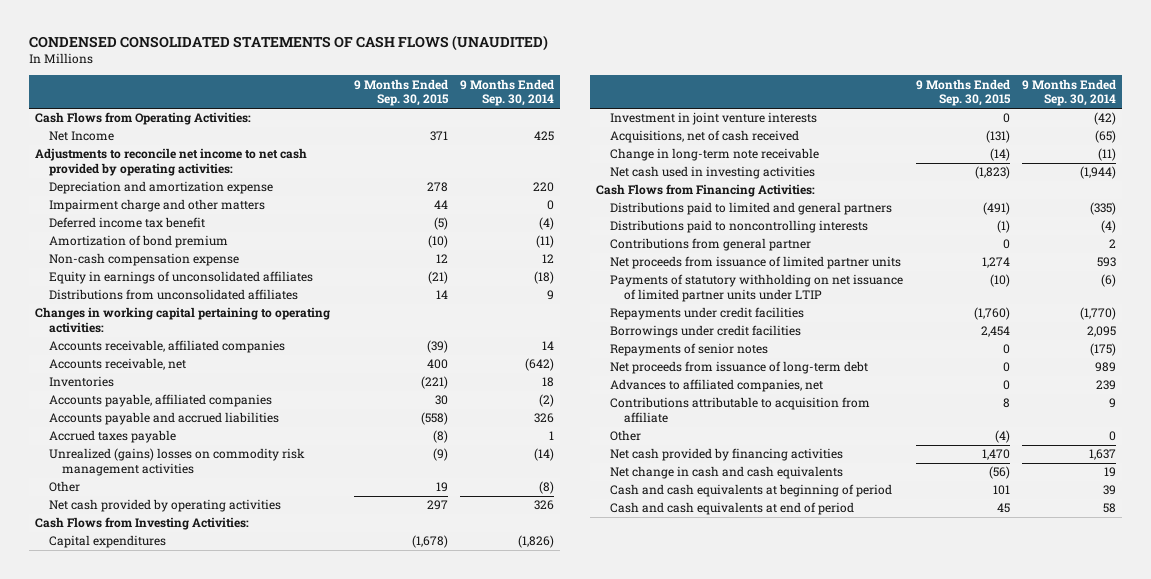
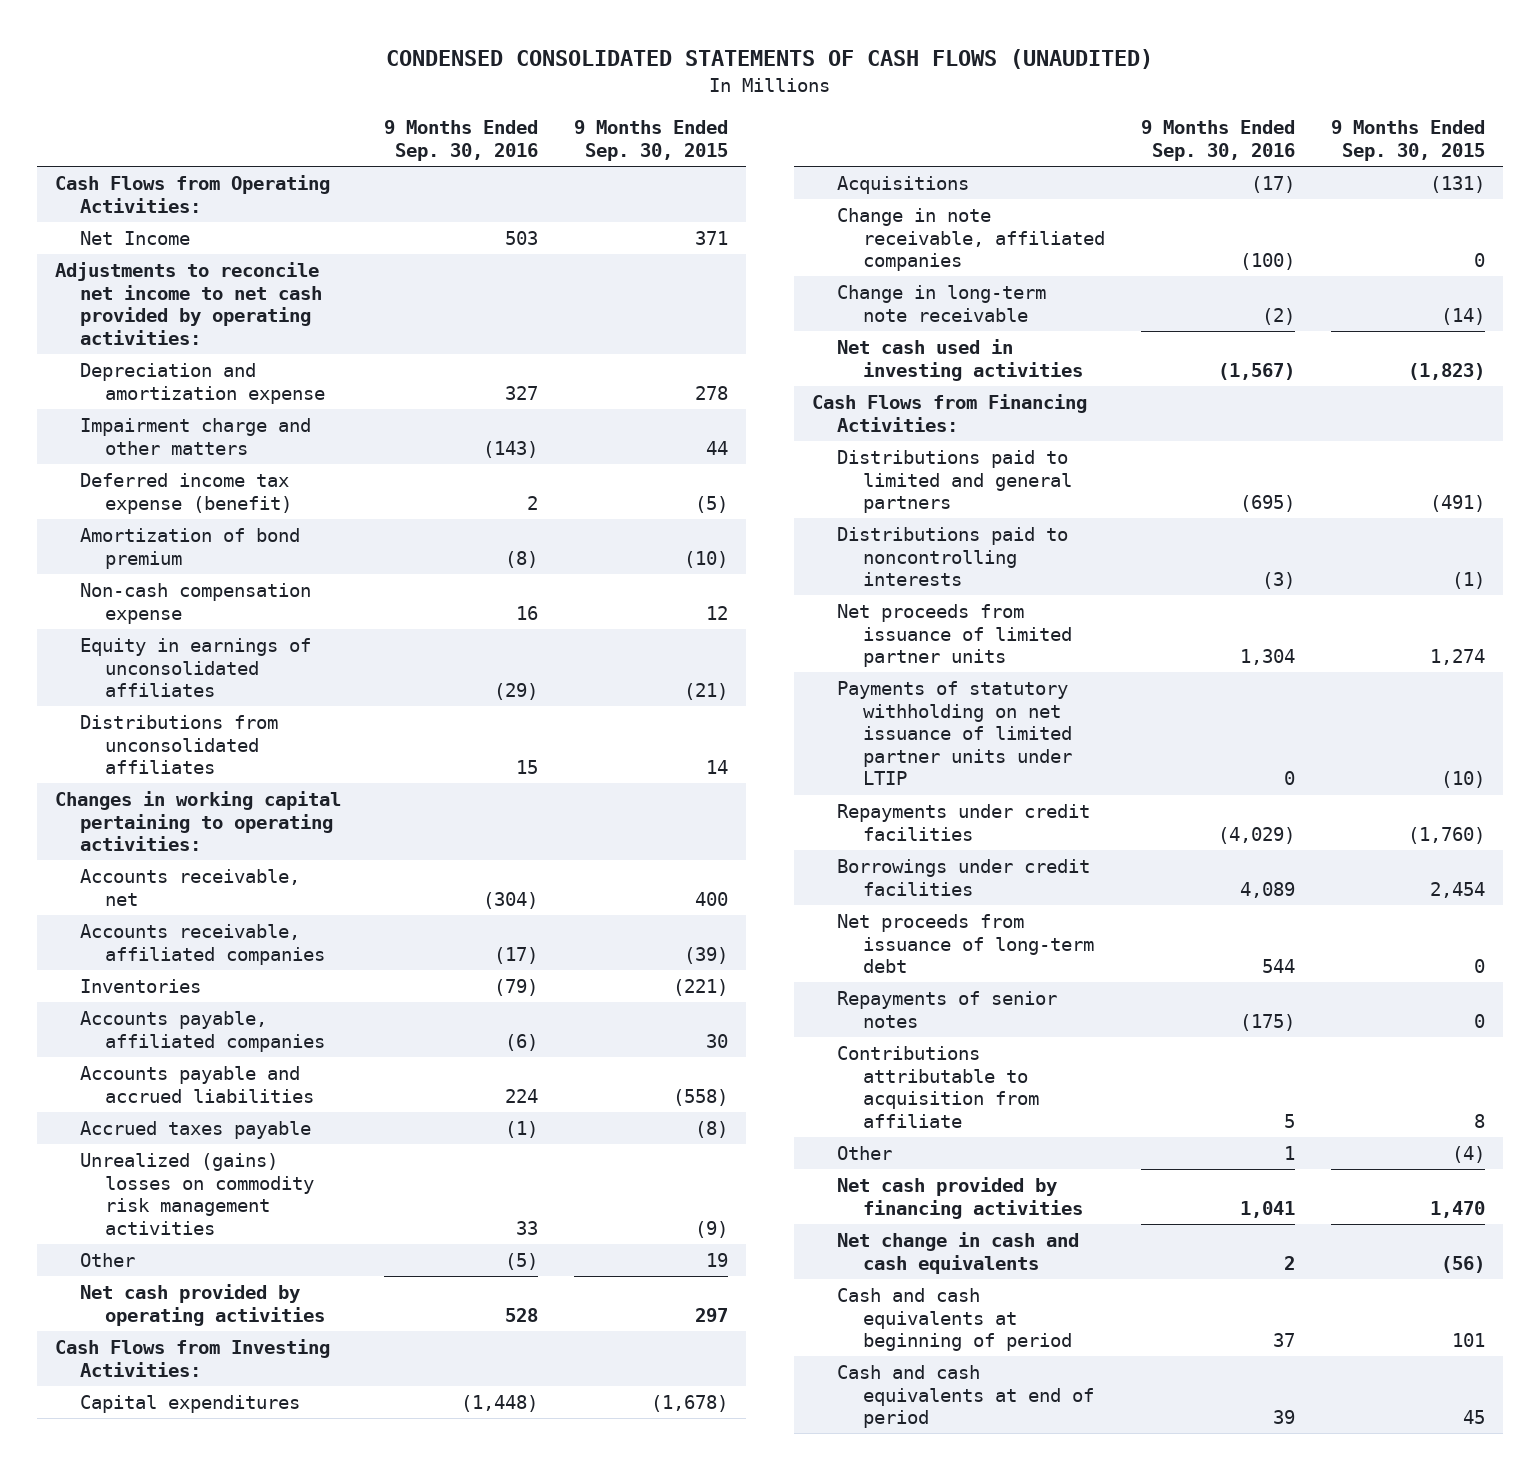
[460,78,555,107] 9 Months Ended Sep. 30, 2014 -> none
none -> [383,120,538,161] 9 Months Ended Sep. 30, 2016
[48,217,205,229] Deferred income tax benefit -> [80,473,293,514] Deferred income tax expense (benefit)
[48,340,285,354] Accounts receivable, affiliated companies -> [80,924,326,965] Accounts receivable, affiliated companies
[610,112,818,126] Investment in joint venture interests -> none
[610,130,800,144] Acquisitions, net of cash received -> [837,176,970,195] Acquisitions
none -> [837,208,1105,272] Change in note receivable, affiliated companies
[610,238,812,252] Contributions from general partner -> none
[610,379,824,393] Advances to affiliated companies, net -> none
[610,343,769,357] Repayments of senior notes -> [837,991,1058,1028] Repayments of senior notes

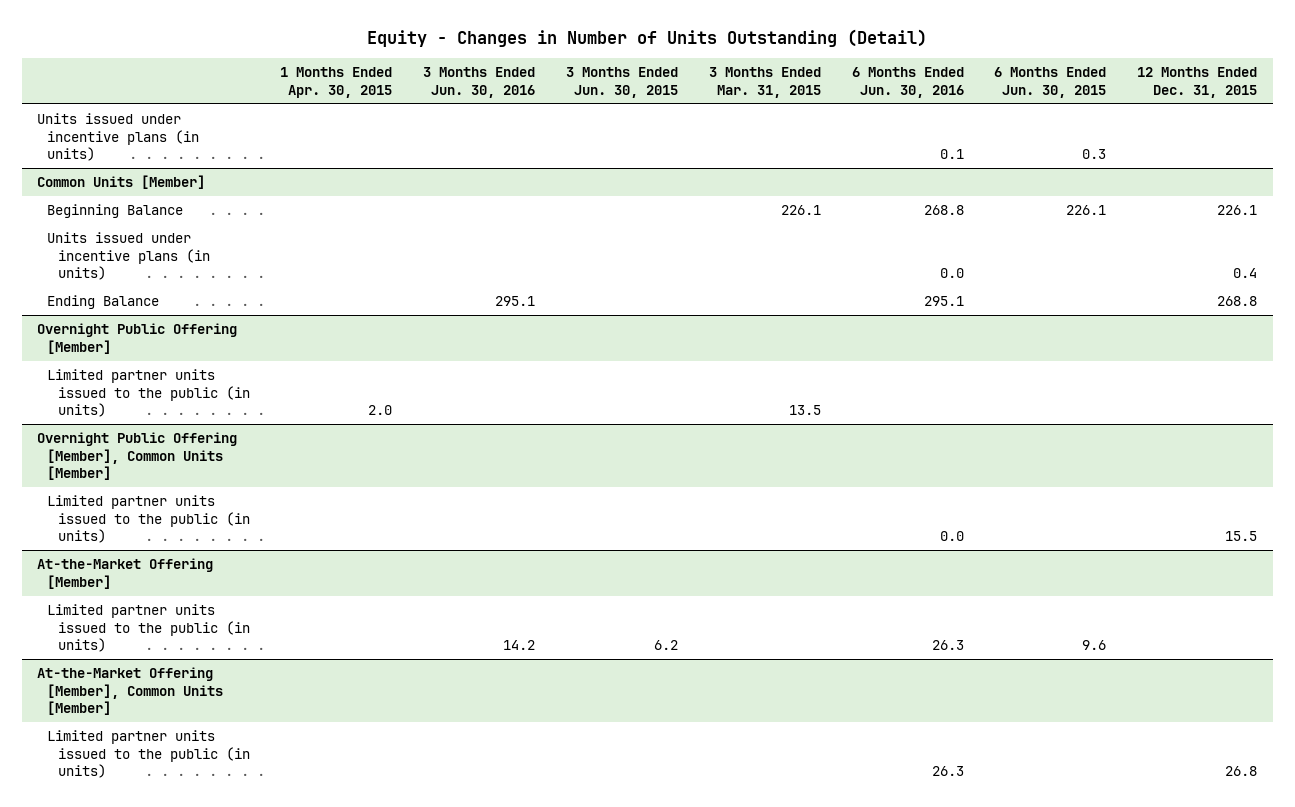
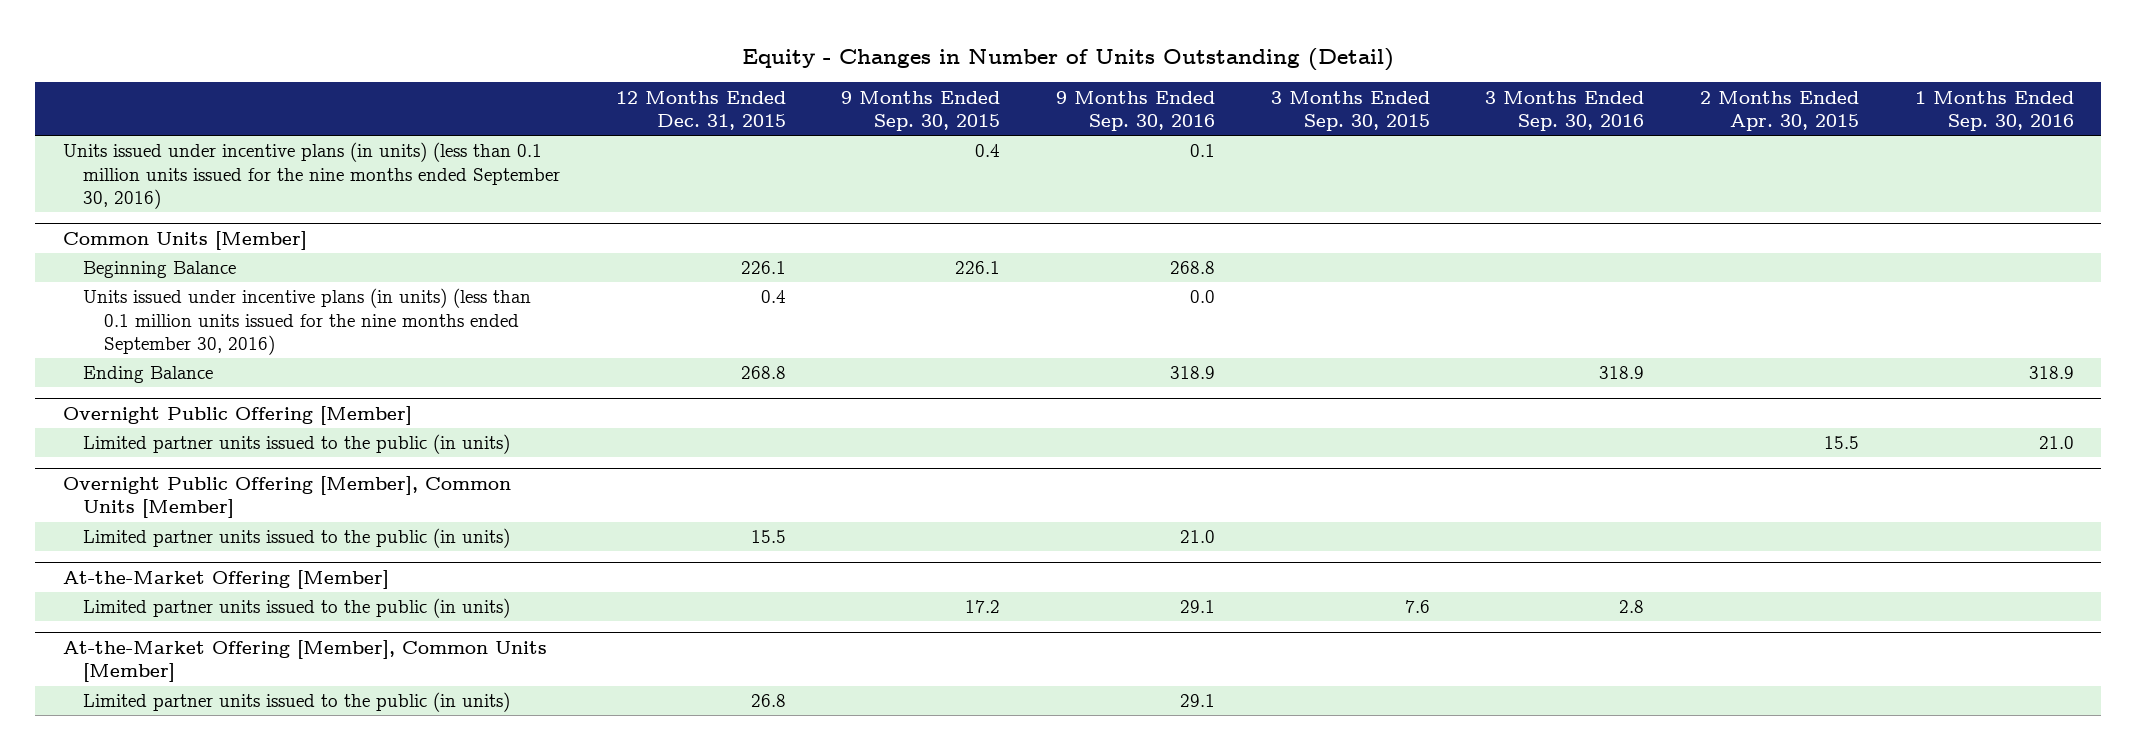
[280,67,393,98] 1 Months Ended Apr. 30, 2015 -> none
[423,67,536,98] 3 Months Ended Jun. 30, 2016 -> none
[566,67,679,98] 3 Months Ended Jun. 30, 2015 -> none
[708,67,821,98] 3 Months Ended Mar. 31, 2015 -> none
[851,67,964,98] 6 Months Ended Jun. 30, 2016 -> none
[994,67,1107,98] 6 Months Ended Jun. 30, 2015 -> none
none -> [841,90,1001,132] 9 Months Ended Sep. 30, 2015
none -> [1055,90,1215,132] 9 Months Ended Sep. 30, 2016
none -> [1270,90,1430,132] 3 Months Ended Sep. 30, 2015
none -> [1485,90,1645,132] 3 Months Ended Sep. 30, 2016
none -> [1699,90,1859,132] 2 Months Ended Apr. 30, 2015
none -> [1914,90,2074,132] 1 Months Ended Sep. 30, 2016
[37,113,200,161] Units issued under incentive plans (in units) -> [62,142,561,210] Units issued under incentive plans (in units) (less than 0.1 million units issued for the nine months ended September 30, 2016)
[47,232,210,280] Units issued under incentive plans (in units) -> [83,288,532,356] Units issued under incentive plans (in units) (less than 0.1 million units issued for the nine months ended September 30, 2016)

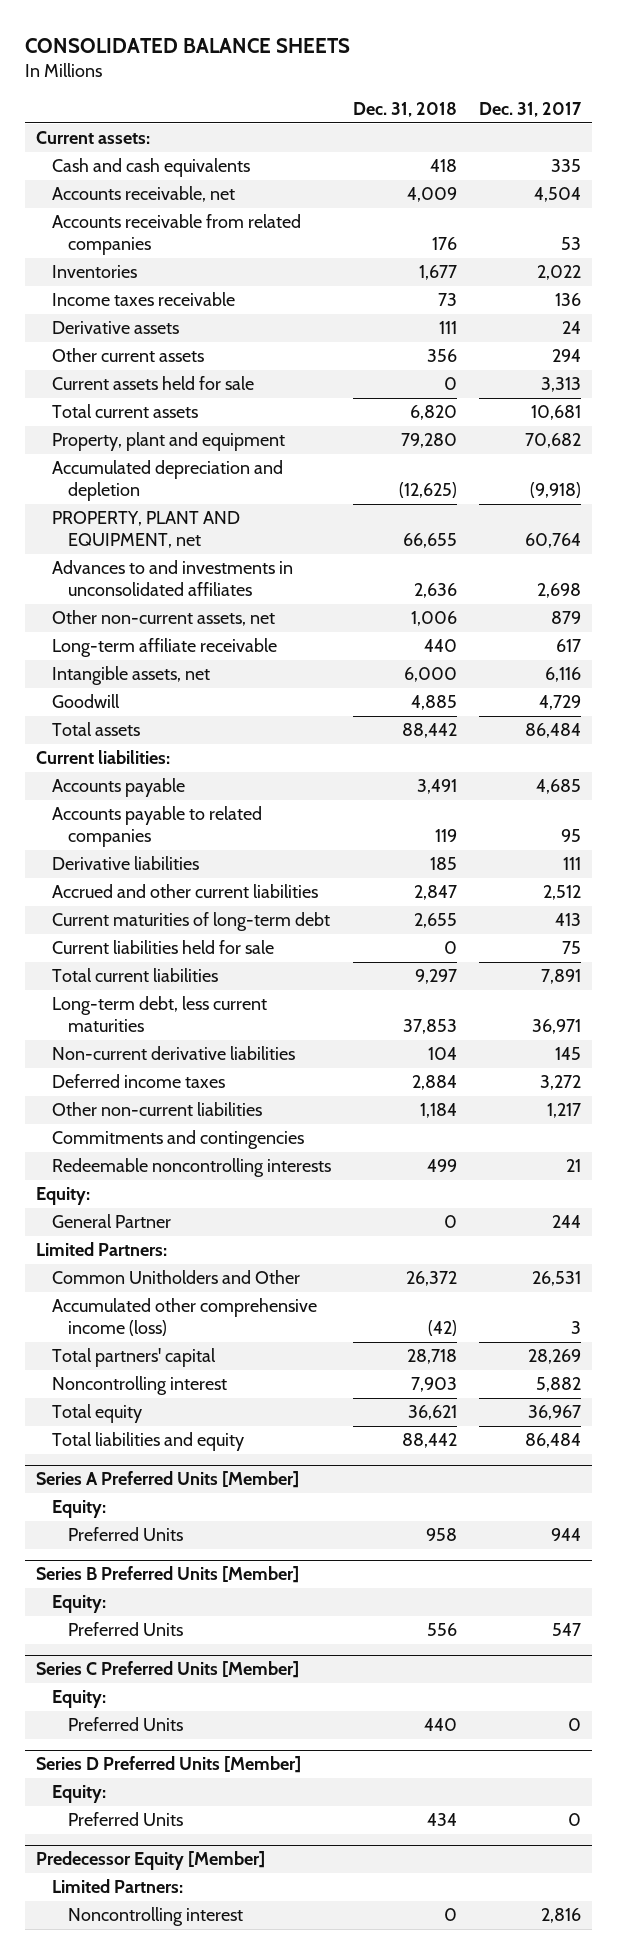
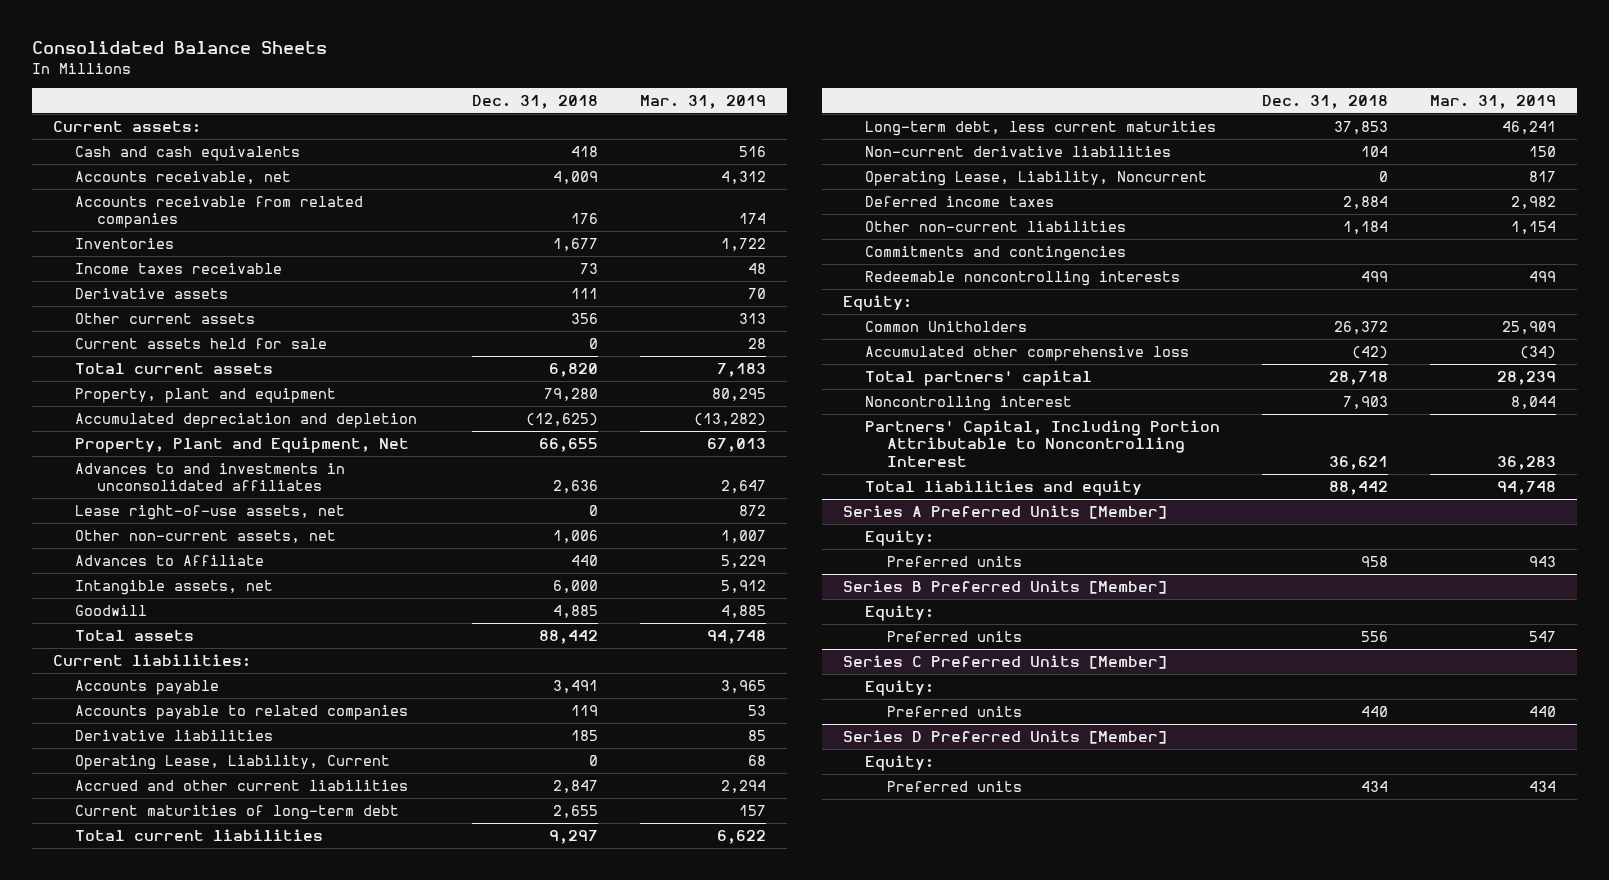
[24,37,350,53] CONSOLIDATED BALANCE SHEETS -> [32,41,328,55] Consolidated Balance Sheets
[479,102,583,118] Dec. 31, 2017 -> none
none -> [639,94,766,109] Mar. 31, 2019
[51,511,240,549] PROPERTY, PLANT AND EQUIPMENT, net -> [75,436,410,453] Property, Plant and Equipment, Net
none -> [75,504,346,520] Lease right-of-use assets, net
[51,638,277,658] Long-term affiliate receivable -> none
none -> [75,554,265,566] Advances to Affiliate
none -> [75,754,391,770] Operating Lease, Liability, Current
[51,940,274,955] Current liabilities held for sale -> none
none -> [865,170,1208,186] Operating Lease, Liability, Noncurrent
[51,1214,171,1229] General Partner -> none
[35,1242,167,1257] Limited Partners: -> none
[51,1270,300,1285] Common Unitholders and Other -> [865,320,1028,332] Common Unitholders
[51,1298,317,1337] Accumulated other comprehensive income (loss) -> [865,345,1190,361] Accumulated other comprehensive loss
[51,1404,142,1424] Total equity -> [865,419,1221,467] Partners' Capital, Including Portion Attributable to Noncontrolling Interest
[68,1527,184,1542] Preferred Units -> [887,555,1023,567] Preferred units
[68,1622,184,1637] Preferred Units -> [887,630,1023,642] Preferred units
[68,1717,184,1732] Preferred Units -> [887,705,1023,717] Preferred units
[35,1851,265,1871] Predecessor Equity [Member] -> none
[51,1879,183,1894] Limited Partners: -> none
[68,1907,244,1927] Noncontrolling interest -> none
[68,1812,184,1827] Preferred Units -> [887,780,1023,792] Preferred units

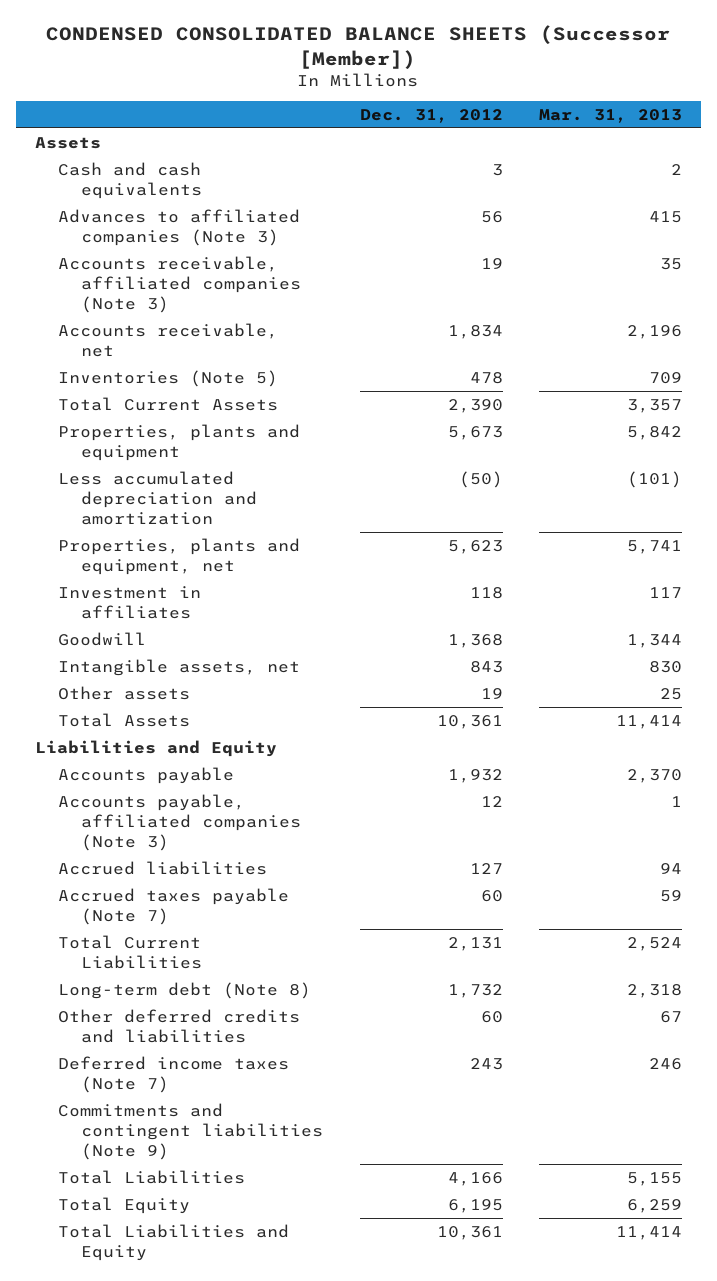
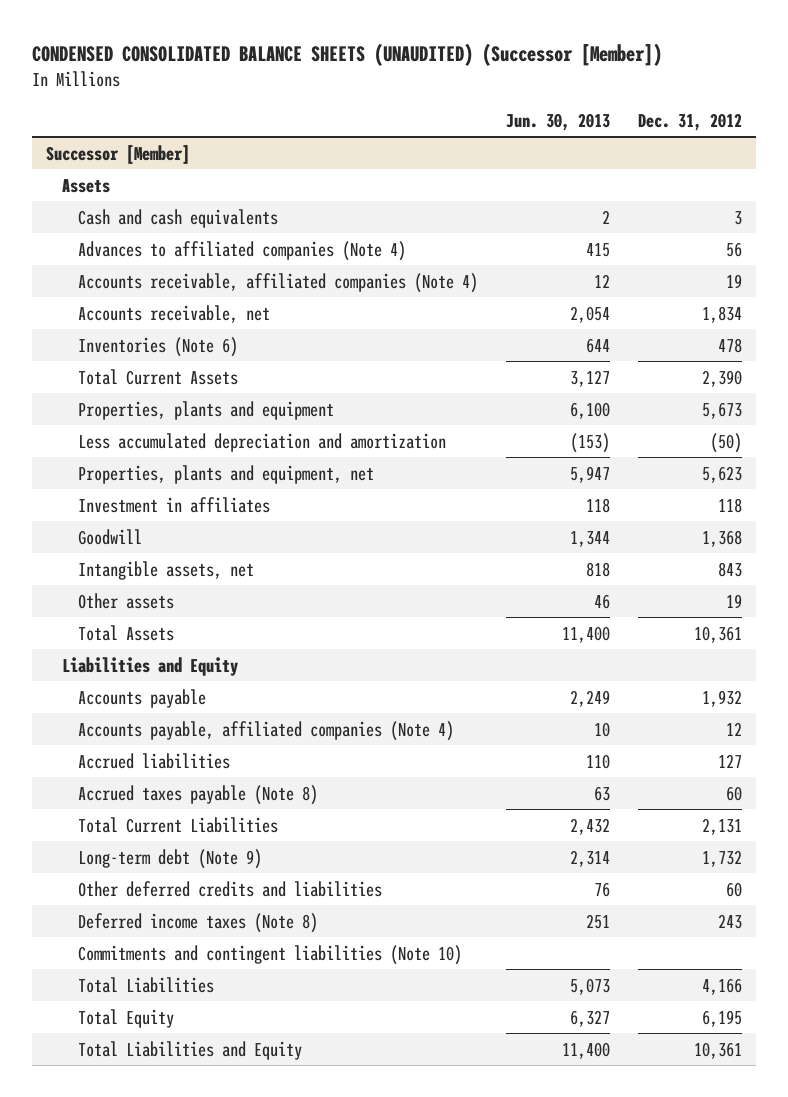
[46,25,671,69] CONDENSED CONSOLIDATED BALANCE SHEETS (Successor [Member]) -> [32,42,663,66] CONDENSED CONSOLIDATED BALANCE SHEETS (UNAUDITED) (Successor [Member])
[539,108,683,123] Mar. 31, 2013 -> none
none -> [505,112,610,131] Jun. 30, 2013
none -> [46,144,191,164] Successor [Member]
[57,208,300,246] Advances to affiliated companies (Note 3) -> [78,240,407,261] Advances to affiliated companies (Note 4)
[57,255,302,313] Accounts receivable, affiliated companies (Note 3) -> [78,272,479,293] Accounts receivable, affiliated companies (Note 4)
[57,369,278,387] Inventories (Note 5) -> [78,336,239,357] Inventories (Note 6)
[57,793,302,851] Accounts payable, affiliated companies (Note 3) -> [78,720,455,741] Accounts payable, affiliated companies (Note 4)
[57,887,289,925] Accrued taxes payable (Note 7) -> [78,784,319,805] Accrued taxes payable (Note 8)
[57,981,311,999] Long-term debt (Note 8) -> [78,848,263,869] Long-term debt (Note 9)
[57,1055,289,1093] Deferred income taxes (Note 7) -> [78,912,319,933] Deferred income taxes (Note 8)
[57,1102,324,1160] Commitments and contingent liabilities (Note 9) -> [78,944,463,965] Commitments and contingent liabilities (Note 10)

